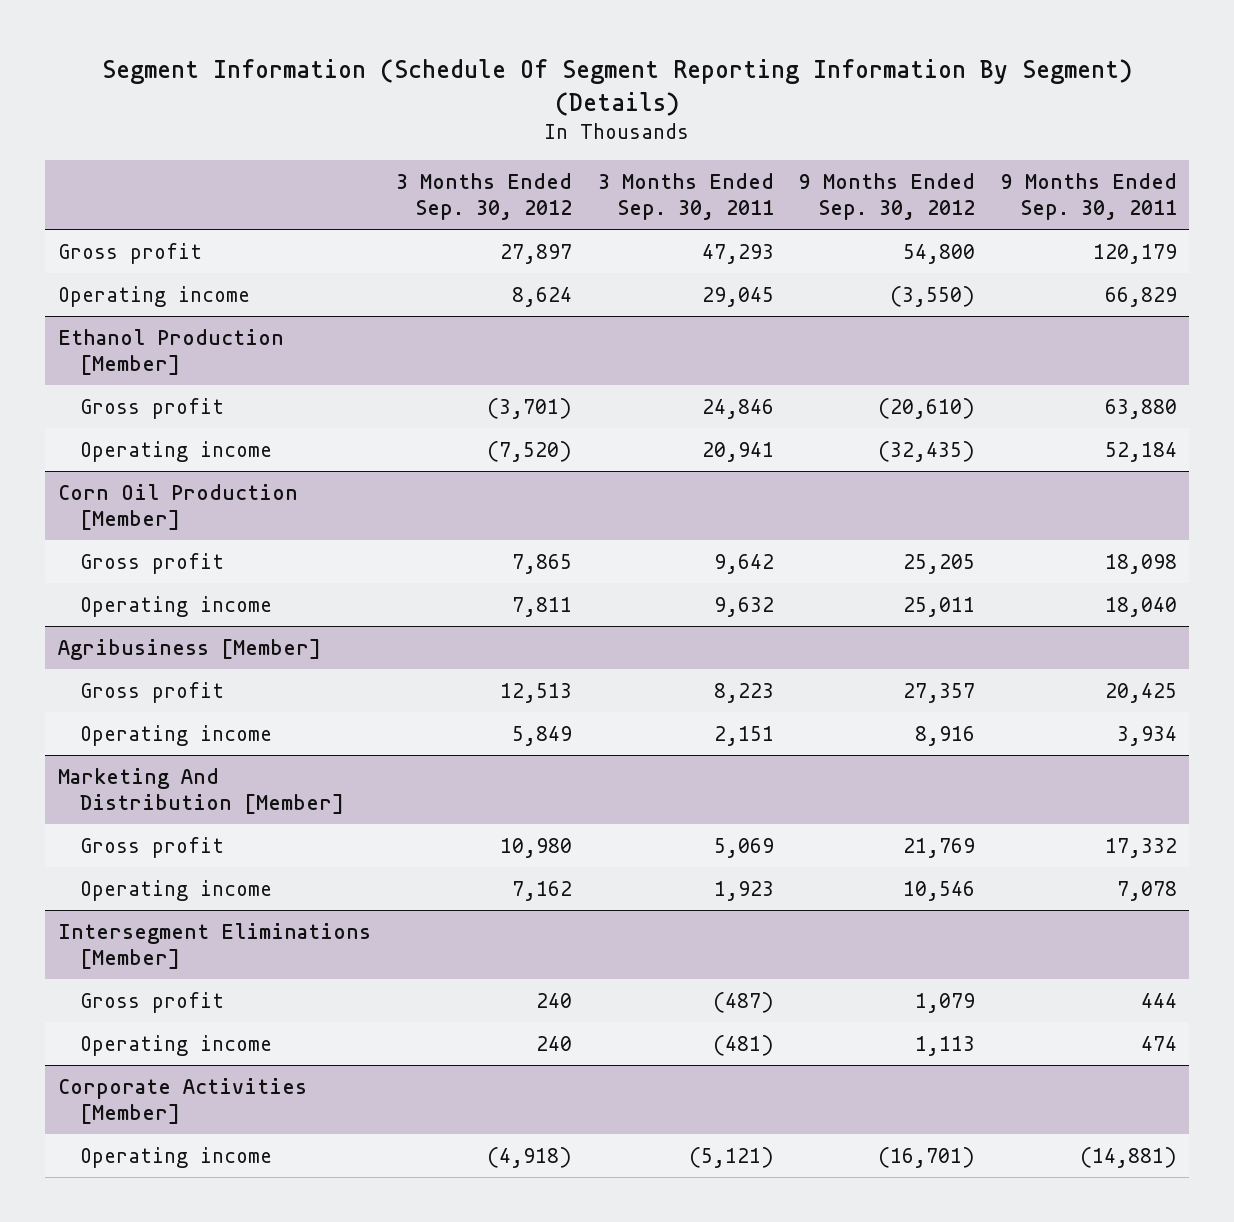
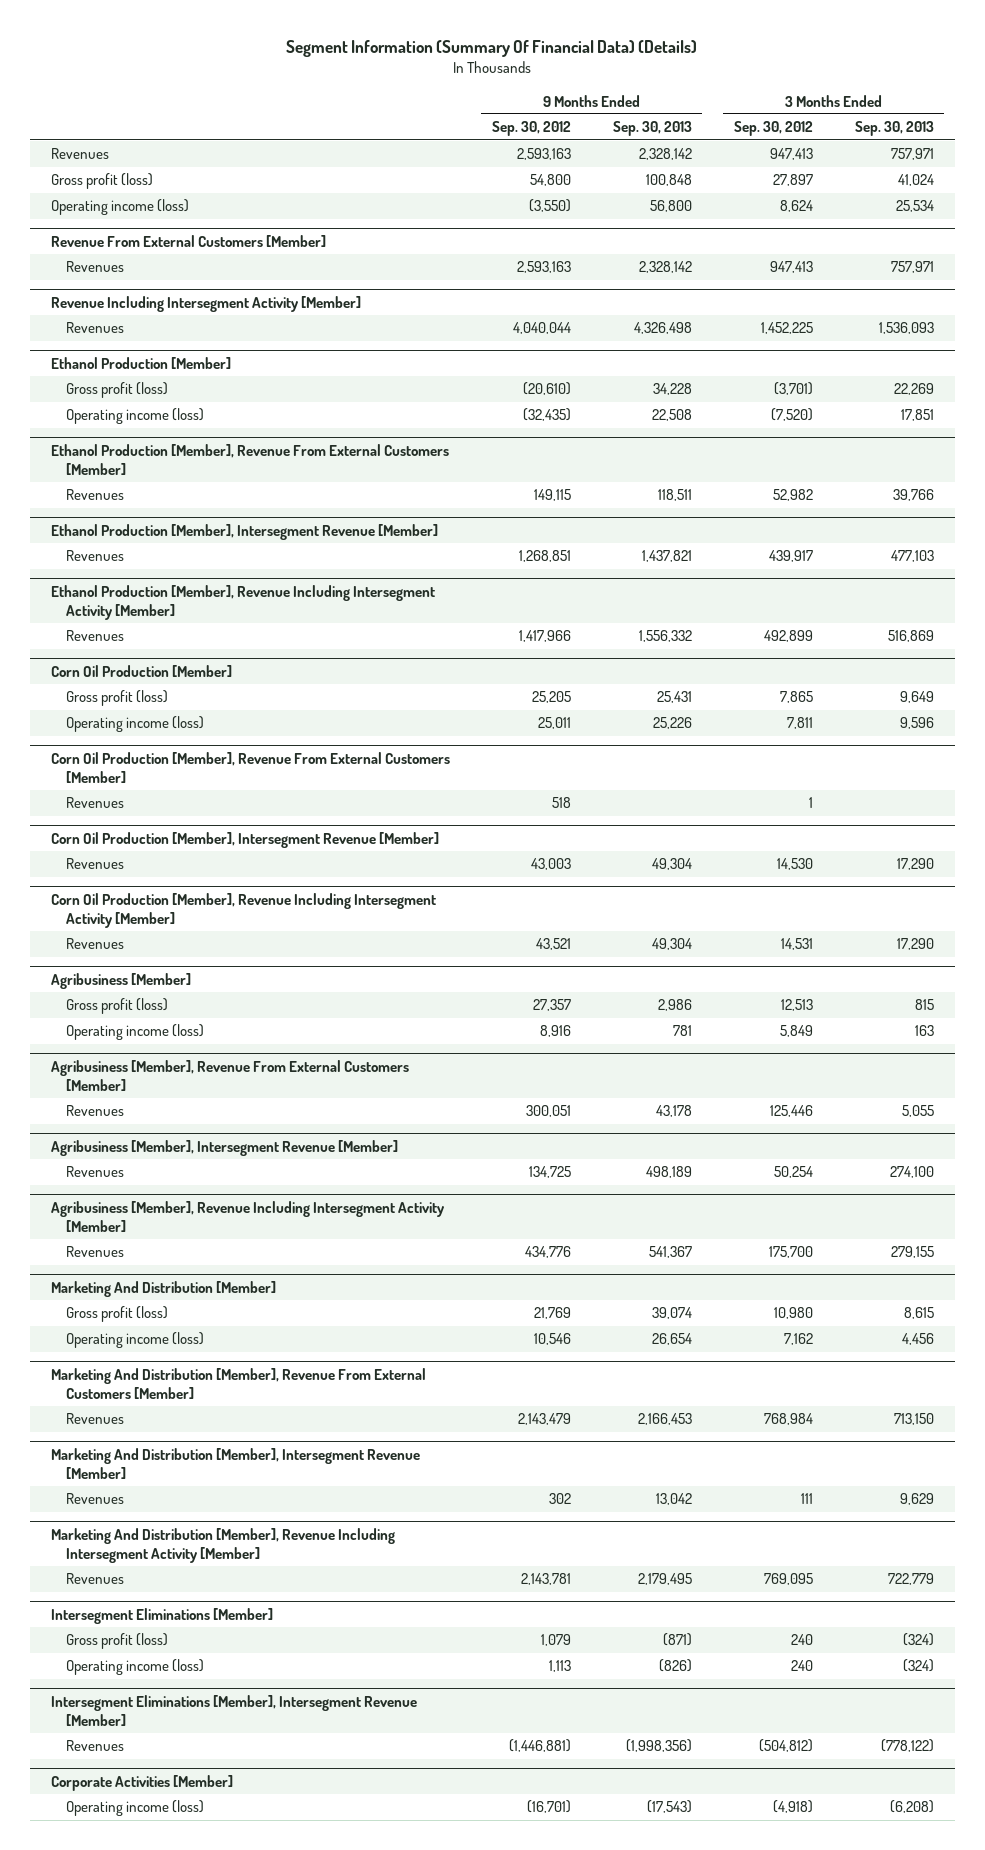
[102,58,1133,116] Segment Information (Schedule Of Segment Reporting Information By Segment) (Details) -> [286,40,698,58] Segment Information (Summary Of Financial Data) (Details)
[597,172,774,221] 3 Months Ended Sep. 30, 2011 -> none
[1000,172,1177,221] 9 Months Ended Sep. 30, 2011 -> none
none -> [612,121,692,137] Sep. 30, 2013
none -> [854,121,934,137] Sep. 30, 2013
none -> [51,148,110,160] Revenues
[57,242,202,264] Gross profit -> [51,173,154,190] Gross profit (loss)
[57,285,250,307] Operating income -> [51,199,190,216] Operating income (loss)
none -> [51,234,327,247] Revenue From External Customers [Member]
none -> [66,261,125,273] Revenues
none -> [51,295,362,312] Revenue Including Intersegment Activity [Member]
none -> [66,322,125,334] Revenues
[79,397,224,419] Gross profit -> [66,382,169,399] Gross profit (loss)
[79,440,272,462] Operating income -> [66,408,205,425] Operating income (loss)
none -> [51,443,450,475] Ethanol Production [Member], Revenue From External Customers [Member]
none -> [66,489,125,501] Revenues
none -> [51,523,439,540] Ethanol Production [Member], Intersegment Revenue [Member]
none -> [66,550,125,562] Revenues
none -> [51,584,436,620] Ethanol Production [Member], Revenue Including Intersegment Activity [Member]
none -> [66,630,125,642] Revenues
[79,552,224,574] Gross profit -> [66,690,169,707] Gross profit (loss)
[79,595,272,617] Operating income -> [66,716,205,733] Operating income (loss)
none -> [51,751,451,783] Corn Oil Production [Member], Revenue From External Customers [Member]
none -> [66,797,125,809] Revenues
none -> [51,831,440,848] Corn Oil Production [Member], Intersegment Revenue [Member]
none -> [66,858,125,870] Revenues
none -> [51,892,437,928] Corn Oil Production [Member], Revenue Including Intersegment Activity [Member]
none -> [66,938,125,950] Revenues
[79,681,224,703] Gross profit -> [66,998,169,1015] Gross profit (loss)
[79,724,272,746] Operating income -> [66,1024,205,1041] Operating income (loss)
none -> [51,1059,410,1091] Agribusiness [Member], Revenue From External Customers [Member]
none -> [66,1105,125,1117] Revenues
none -> [51,1139,399,1156] Agribusiness [Member], Intersegment Revenue [Member]
none -> [66,1166,125,1178] Revenues
none -> [51,1200,446,1232] Agribusiness [Member], Revenue Including Intersegment Activity [Member]
none -> [66,1246,125,1258] Revenues
[79,836,224,858] Gross profit -> [66,1306,169,1323] Gross profit (loss)
[79,879,272,901] Operating income -> [66,1332,205,1349] Operating income (loss)
none -> [51,1367,427,1399] Marketing And Distribution [Member], Revenue From External Customers [Member]
none -> [66,1413,125,1425] Revenues
none -> [51,1447,421,1479] Marketing And Distribution [Member], Intersegment Revenue [Member]
none -> [66,1493,125,1505] Revenues
none -> [51,1527,396,1563] Marketing And Distribution [Member], Revenue Including Intersegment Activity [Member]
none -> [66,1573,125,1585] Revenues
[79,991,224,1013] Gross profit -> [66,1633,169,1650] Gross profit (loss)
[79,1034,272,1056] Operating income -> [66,1659,205,1676] Operating income (loss)
none -> [51,1694,418,1726] Intersegment Eliminations [Member], Intersegment Revenue [Member]
none -> [66,1740,125,1752] Revenues
[79,1146,272,1168] Operating income -> [66,1800,205,1817] Operating income (loss)

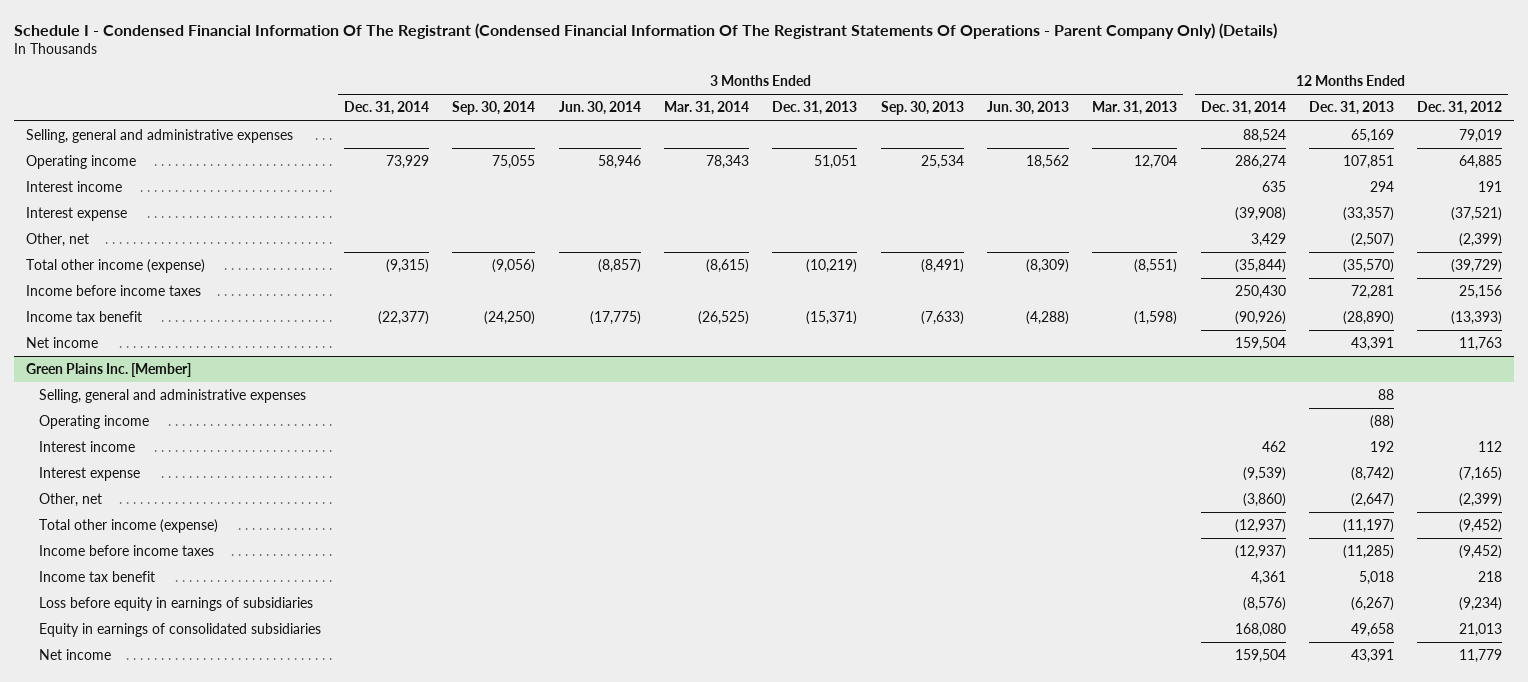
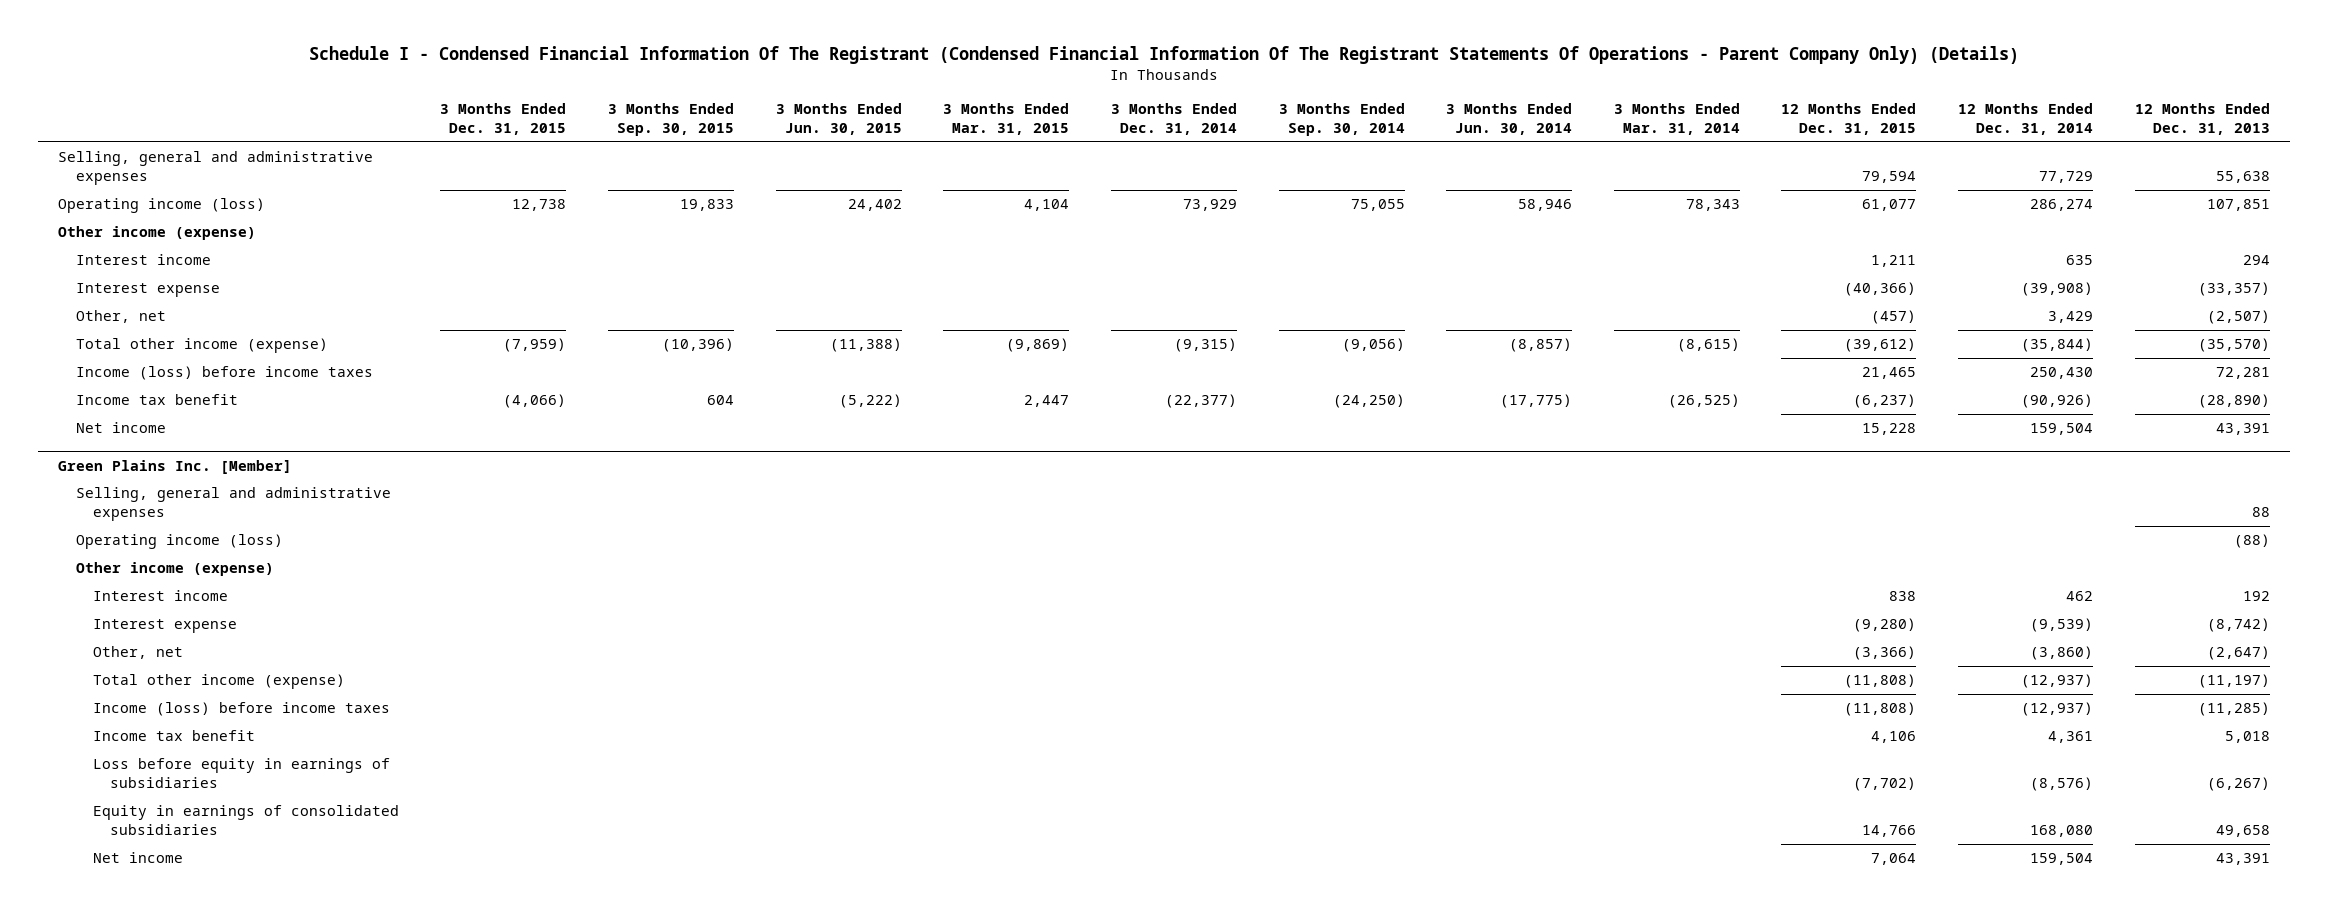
[772,101,858,116] Dec. 31, 2013 -> none
[880,101,964,116] Sep. 30, 2013 -> none
[986,101,1069,116] Jun. 30, 2013 -> none
[1092,101,1178,116] Mar. 31, 2013 -> none
[1417,101,1503,116] Dec. 31, 2012 -> none
none -> [440,103,567,136] 3 Months Ended Dec. 31, 2015
none -> [608,103,735,137] 3 Months Ended Sep. 30, 2015
none -> [775,103,902,136] 3 Months Ended Jun. 30, 2015
none -> [943,103,1070,136] 3 Months Ended Mar. 31, 2015
none -> [1781,103,1917,136] 12 Months Ended Dec. 31, 2015
[1242,129,1286,144] 88,524 -> [2038,171,2093,184] 77,729
[1350,129,1394,144] 65,169 -> [2215,171,2270,184] 55,638
[25,155,136,170] Operating income -> [58,198,266,214] Operating income (loss)
none -> [58,226,257,241] Other income (expense)
[25,285,201,297] Income before income taxes -> [75,366,373,381] Income (loss) before income taxes
[38,415,149,430] Operating income -> [75,534,283,550] Operating income (loss)
none -> [75,562,274,577] Other income (expense)
[38,545,214,557] Income before income taxes -> [92,702,390,717] Income (loss) before income taxes

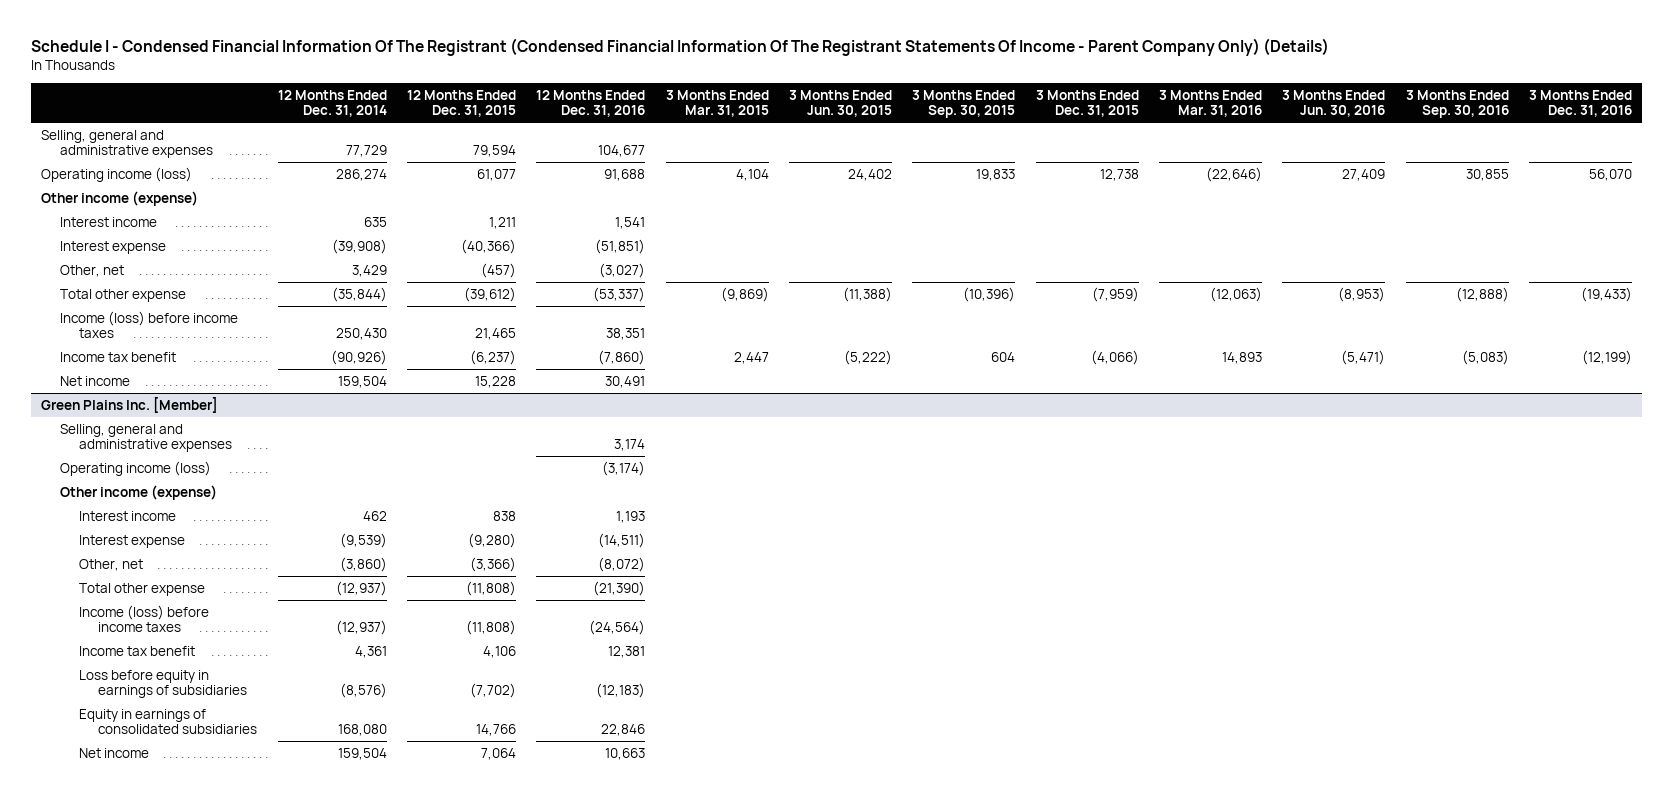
[309,46,2020,65] Schedule I - Condensed Financial Information Of The Registrant (Condensed Financial Information Of The Registrant Statements Of Operations - Parent Company Only) (Details) -> [30,37,1329,56] Schedule I - Condensed Financial Information Of The Registrant (Condensed Financial Information Of The Registrant Statements Of Income - Parent Company Only) (Details)
[1110,103,1237,136] 3 Months Ended Dec. 31, 2014 -> none
[1278,103,1405,137] 3 Months Ended Sep. 30, 2014 -> none
[1446,103,1573,136] 3 Months Ended Jun. 30, 2014 -> none
[1613,103,1740,136] 3 Months Ended Mar. 31, 2014 -> none
[2134,103,2270,136] 12 Months Ended Dec. 31, 2013 -> none
none -> [536,89,646,118] 12 Months Ended Dec. 31, 2016
none -> [1159,89,1263,118] 3 Months Ended Mar. 31, 2016
none -> [1282,89,1386,118] 3 Months Ended Jun. 30, 2016
none -> [1405,89,1509,119] 3 Months Ended Sep. 30, 2016
none -> [1529,89,1633,118] 3 Months Ended Dec. 31, 2016
[75,338,328,354] Total other income (expense) -> [60,288,187,302] Total other expense
[92,674,345,690] Total other income (expense) -> [79,582,206,596] Total other expense

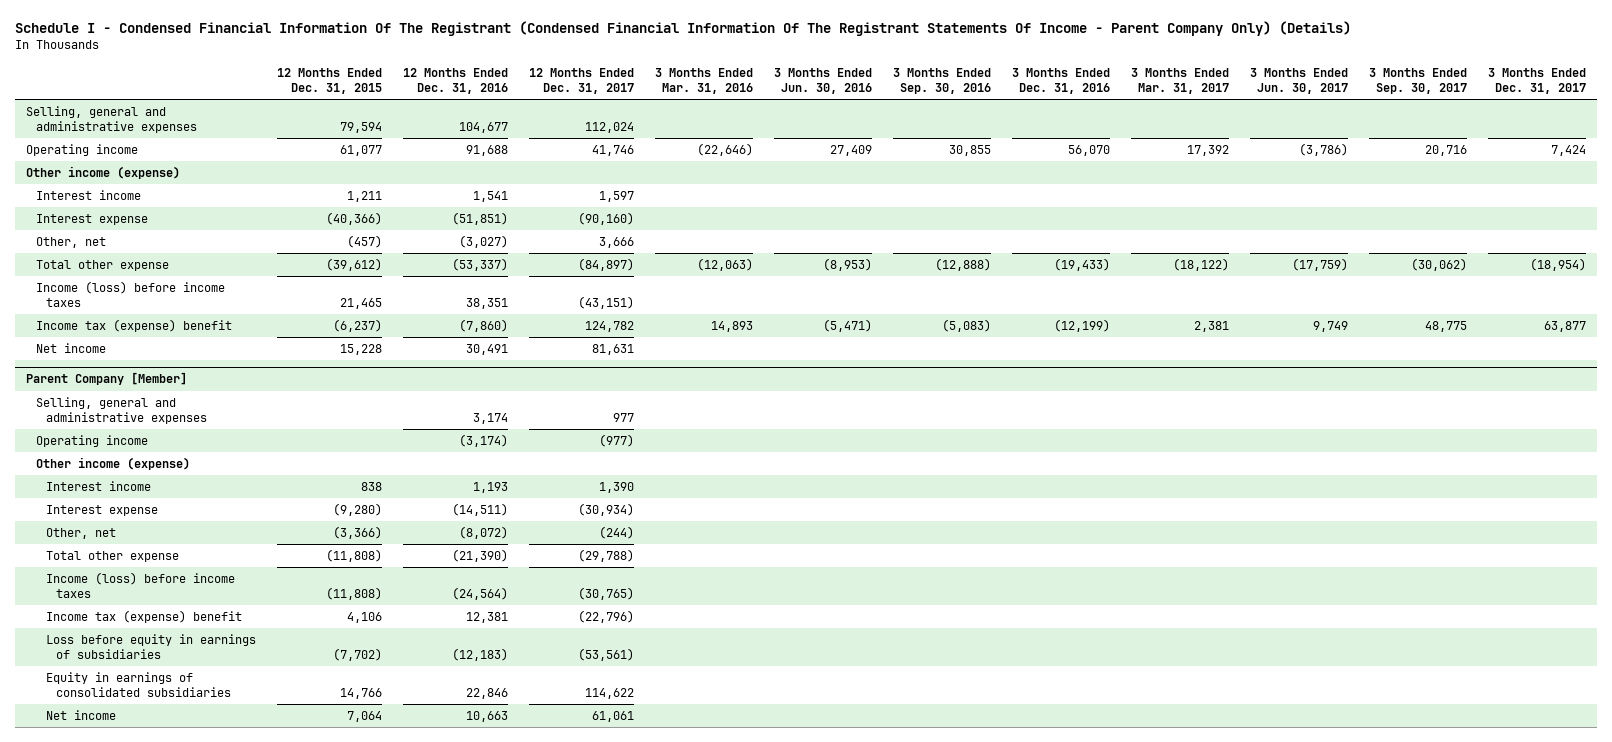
[277,89,387,118] 12 Months Ended Dec. 31, 2014 -> none
[665,89,769,118] 3 Months Ended Mar. 31, 2015 -> none
[789,89,893,118] 3 Months Ended Jun. 30, 2015 -> none
[912,89,1016,119] 3 Months Ended Sep. 30, 2015 -> none
[1035,89,1139,118] 3 Months Ended Dec. 31, 2015 -> none
none -> [529,67,635,94] 12 Months Ended Dec. 31, 2017
none -> [1131,67,1230,94] 3 Months Ended Mar. 31, 2017
none -> [1250,67,1349,94] 3 Months Ended Jun. 30, 2017
none -> [1369,67,1468,94] 3 Months Ended Sep. 30, 2017
none -> [1488,67,1587,94] 3 Months Ended Dec. 31, 2017
[40,166,192,182] Operating income (loss) -> [25,143,138,156] Operating income
[60,351,177,362] Income tax benefit -> [35,318,232,332] Income tax (expense) benefit
[40,396,218,413] Green Plains Inc. [Member] -> none
none -> [25,372,187,386] Parent Company [Member]
[60,460,212,476] Operating income (loss) -> [35,434,148,447] Operating income
[79,645,196,656] Income tax benefit -> [46,609,243,623] Income tax (expense) benefit

